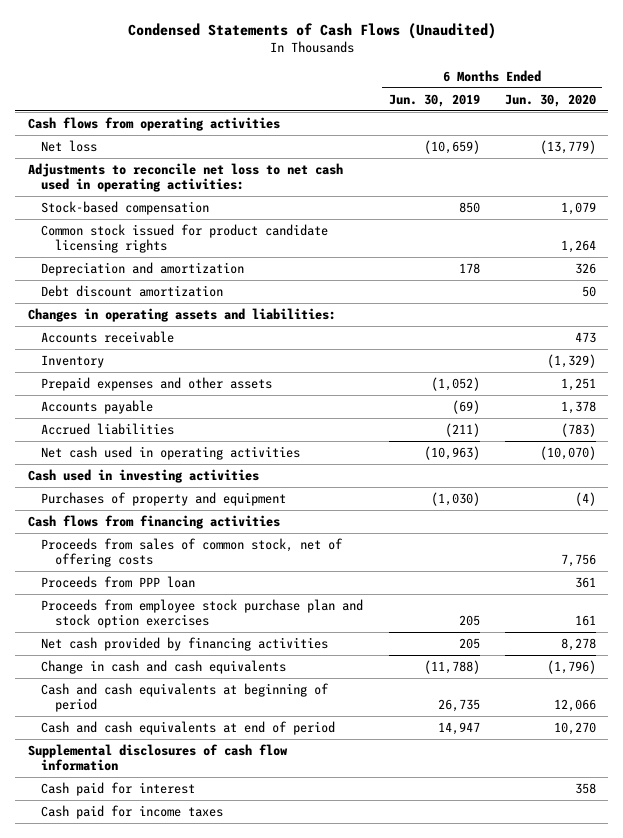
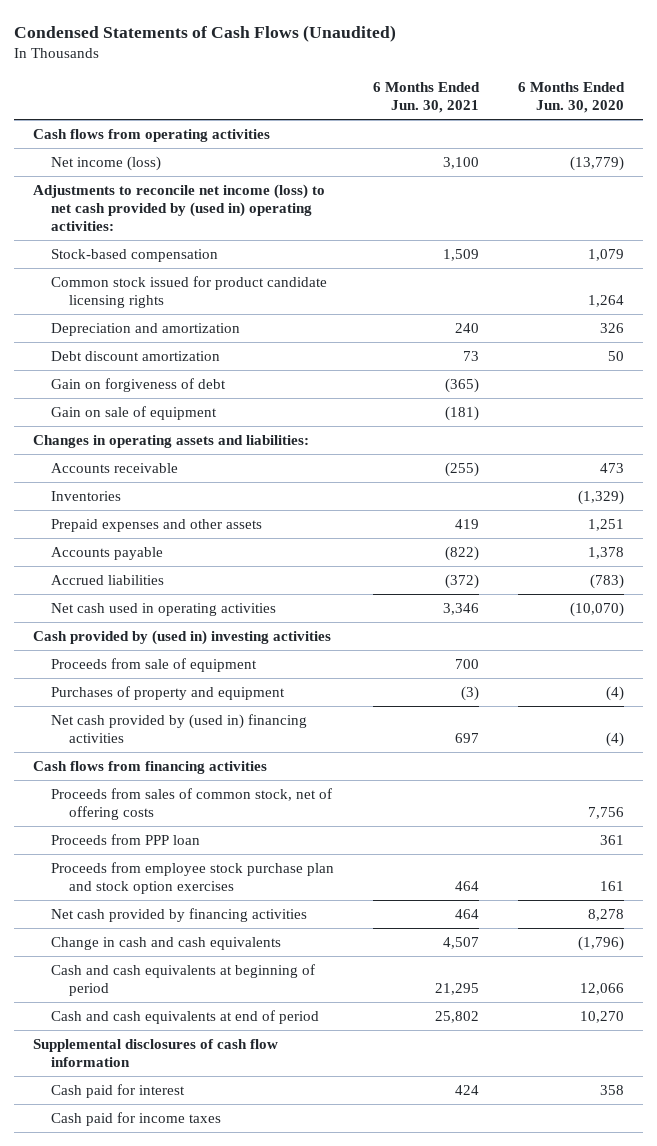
[388,93,480,107] Jun. 30, 2019 -> none
none -> [372,82,480,114] 6 Months Ended Jun. 30, 2021
[41,139,98,152] Net loss -> [51,155,162,171] Net income (loss)
[27,162,343,193] Adjustments to reconcile net loss to net cash used in operating activities: -> [33,183,326,231] Adjustments to reconcile net income (loss) to net cash provided by (used in) operating activities:
none -> [51,377,227,392] Gain on forgiveness of debt
none -> [51,405,218,420] Gain on sale of equipment
[41,354,105,368] Inventory -> [51,490,122,501] Inventories
[27,468,259,483] Cash used in investing activities -> [33,629,332,645] Cash provided by (used in) investing activities
none -> [51,657,258,672] Proceeds from sale of equipment
none -> [51,713,308,743] Net cash provided by (used in) financing activities

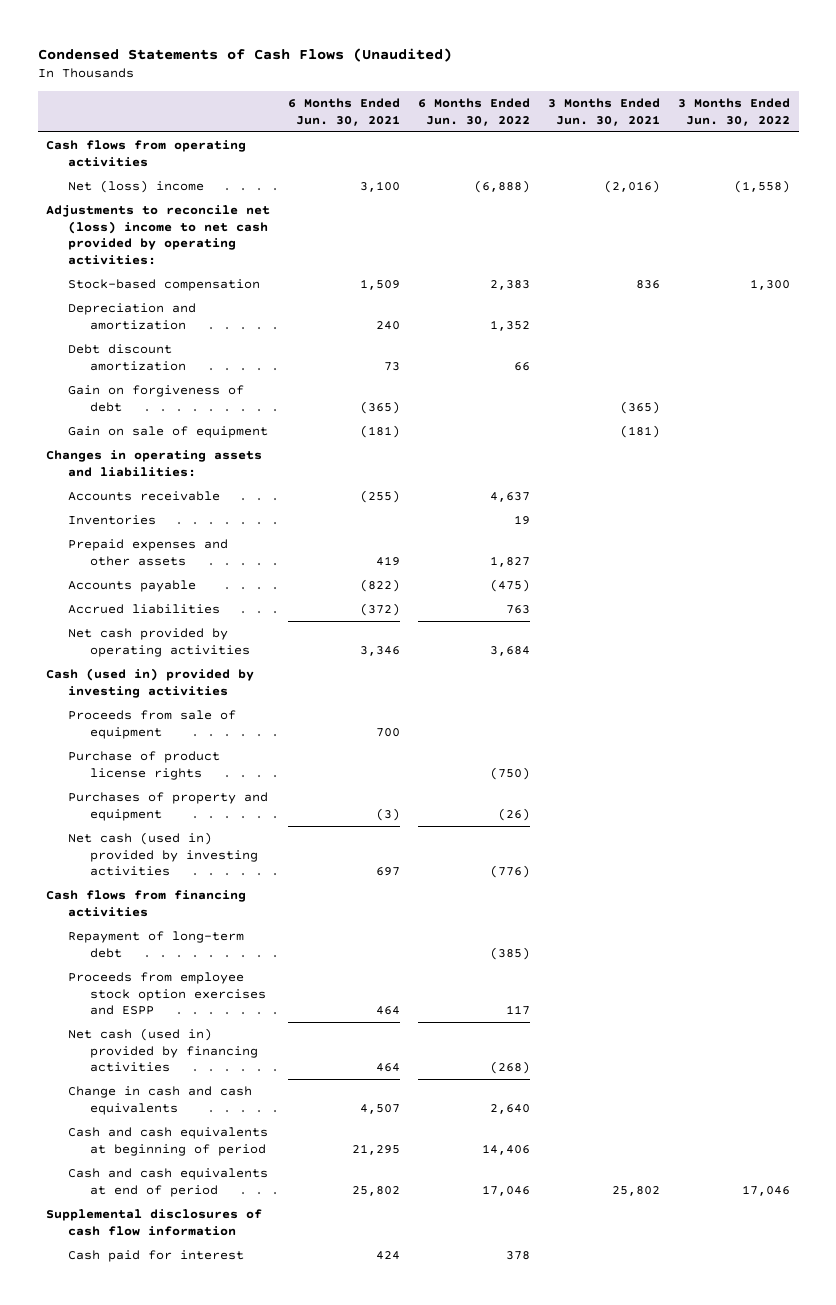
[517,82,625,114] 6 Months Ended Jun. 30, 2020 -> none
none -> [418,98,531,126] 6 Months Ended Jun. 30, 2022
none -> [548,98,661,126] 3 Months Ended Jun. 30, 2021
none -> [677,98,790,126] 3 Months Ended Jun. 30, 2022
[51,155,162,171] Net income (loss) -> [68,180,205,194] Net (loss) income
[33,183,326,231] Adjustments to reconcile net income (loss) to net cash provided by (used in) operating activities: -> [46,205,271,265] Adjustments to reconcile net (loss) income to net cash provided by operating activities:
[51,275,328,308] Common stock issued for product candidate licensing rights -> none
[51,602,277,616] Net cash used in operating activities -> [68,628,250,657] Net cash provided by operating activities
[33,629,332,645] Cash provided by (used in) investing activities -> [46,668,255,698] Cash (used in) provided by investing activities
none -> [68,751,221,780] Purchase of product license rights
[51,713,308,743] Net cash provided by (used in) financing activities -> [68,832,258,877] Net cash (used in) provided by investing activities
[51,787,333,820] Proceeds from sales of common stock, net of offering costs -> none
[51,833,201,845] Proceeds from PPP loan -> none
none -> [68,931,245,958] Repayment of long-term debt
[51,861,335,894] Proceeds from employee stock purchase plan and stock option exercises -> [68,972,266,1016] Proceeds from employee stock option exercises and ESPP
[51,907,308,922] Net cash provided by financing activities -> [68,1028,258,1073] Net cash (used in) provided by financing activities
[51,1111,222,1126] Cash paid for income taxes -> none

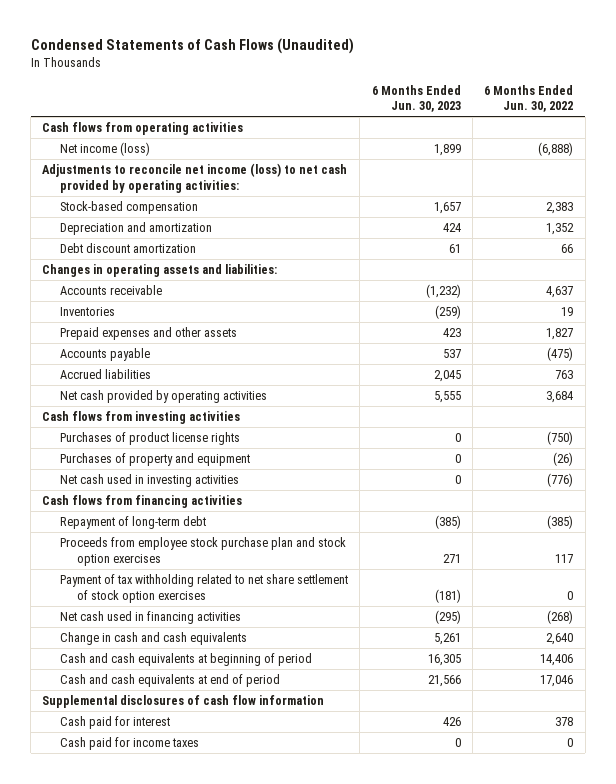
[288,98,401,126] 6 Months Ended Jun. 30, 2021 -> none
[548,98,661,126] 3 Months Ended Jun. 30, 2021 -> none
[677,98,790,126] 3 Months Ended Jun. 30, 2022 -> none
none -> [371,84,461,113] 6 Months Ended Jun. 30, 2023
[68,180,205,194] Net (loss) income -> [59,142,150,157] Net income (loss)
[46,205,271,265] Adjustments to reconcile net (loss) income to net cash provided by operating activities: -> [42,163,348,193] Adjustments to reconcile net income (loss) to net cash provided by operating activities:
[68,385,245,412] Gain on forgiveness of debt -> none
[68,426,269,439] Gain on sale of equipment -> none
[68,710,237,739] Proceeds from sale of equipment -> none
[46,668,255,698] Cash (used in) provided by investing activities -> [42,411,241,425] Cash flows from investing activities
[68,751,221,780] Purchase of product license rights -> [59,432,240,446] Purchases of product license rights
[68,832,258,877] Net cash (used in) provided by investing activities -> [59,474,239,488] Net cash used in investing activities
[68,972,266,1016] Proceeds from employee stock option exercises and ESPP -> [59,537,346,566] Proceeds from employee stock purchase plan and stock option exercises
none -> [59,574,348,603] Payment of tax withholding related to net share settlement of stock option exercises
[68,1028,258,1073] Net cash (used in) provided by financing activities -> [59,611,241,625] Net cash used in financing activities
none -> [59,737,199,751] Cash paid for income taxes

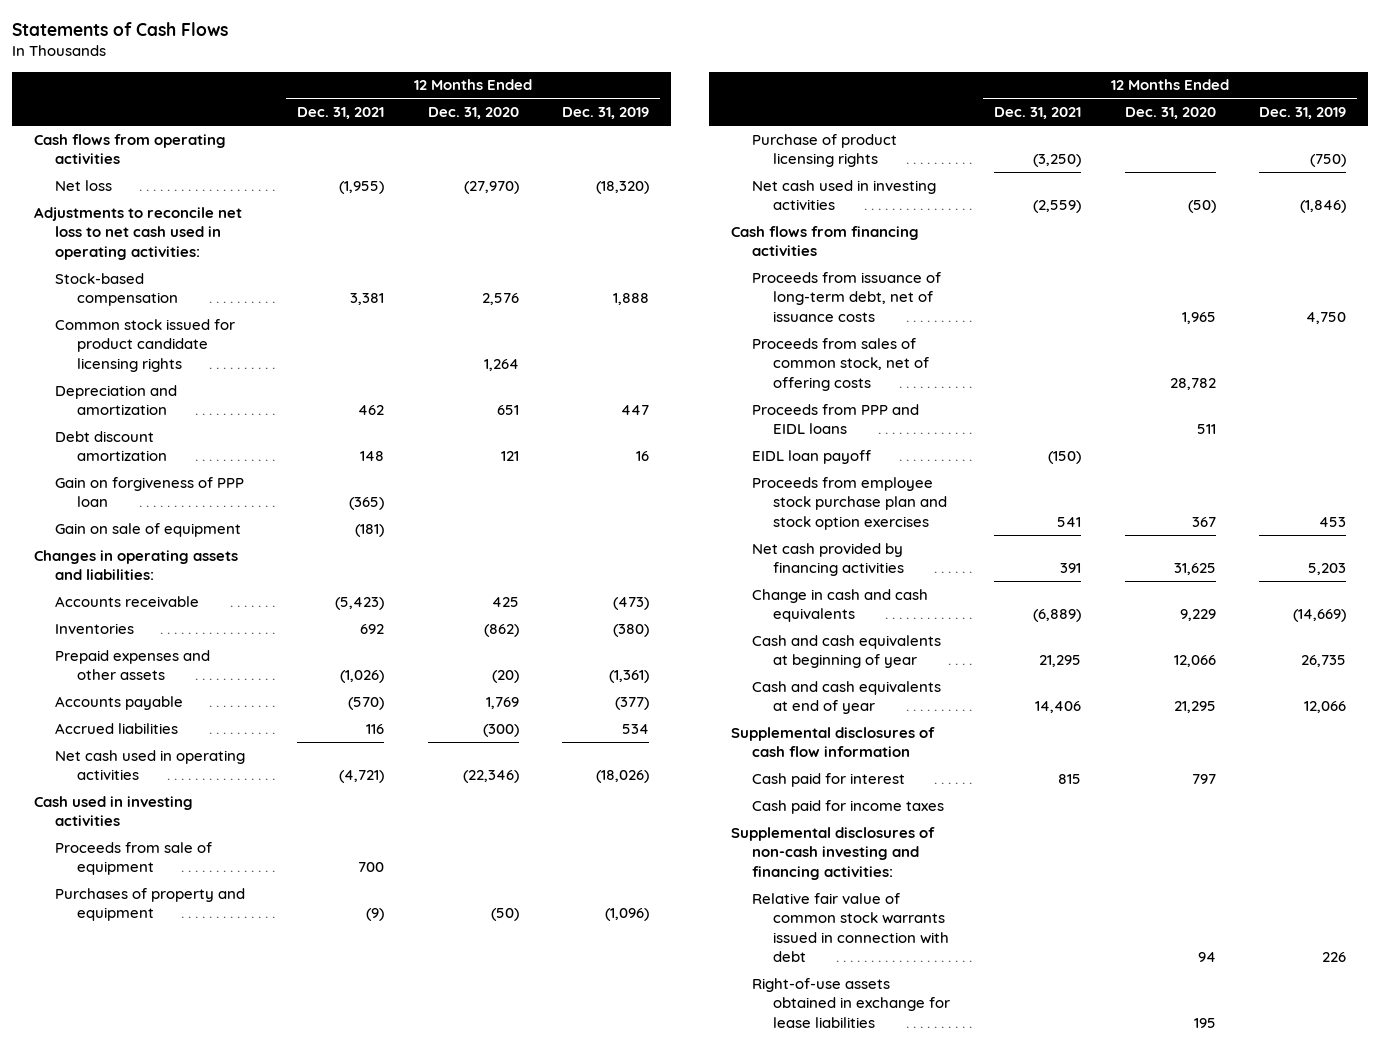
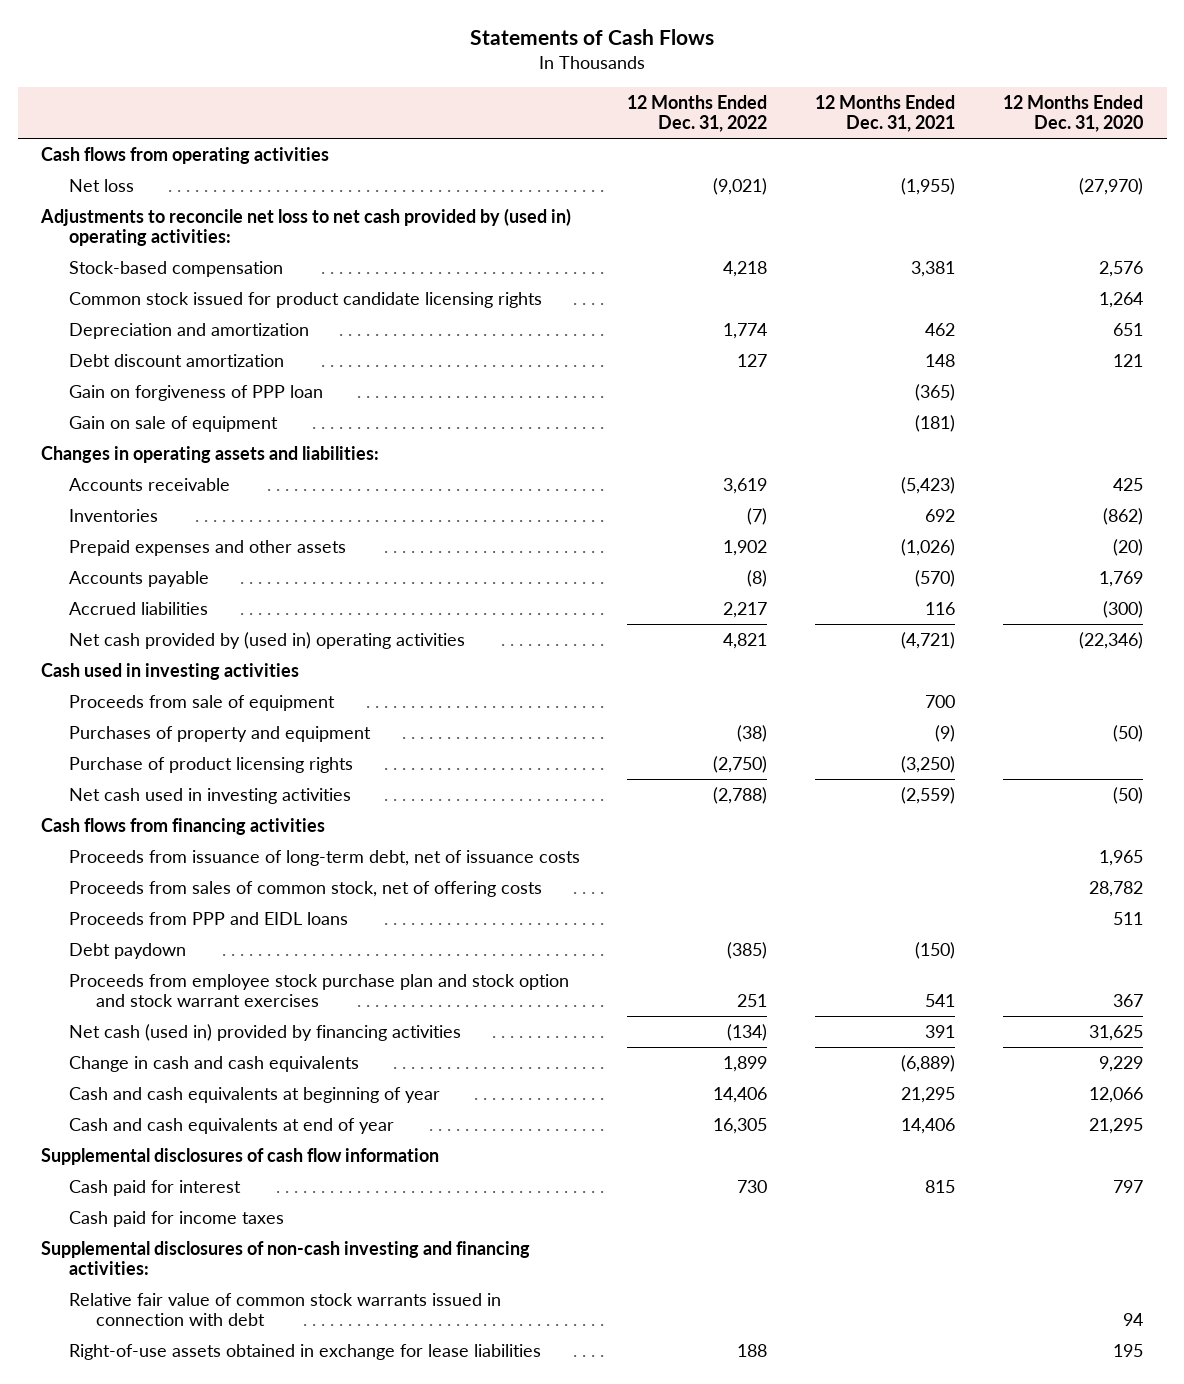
[562,107,650,120] Dec. 31, 2019 -> none
none -> [627,94,768,133] 12 Months Ended Dec. 31, 2022
[34,206,243,260] Adjustments to reconcile net loss to net cash used in operating activities: -> [40,207,572,247] Adjustments to reconcile net loss to net cash provided by (used in) operating activities:
[55,749,246,781] Net cash used in operating activities -> [68,631,465,649] Net cash provided by (used in) operating activities
[752,449,872,464] EIDL loan payoff -> [68,942,186,959] Debt paydown
[752,476,948,530] Proceeds from employee stock purchase plan and stock option exercises -> [68,973,569,1008] Proceeds from employee stock purchase plan and stock option and stock warrant exercises
[752,542,905,577] Net cash provided by financing activities -> [68,1023,461,1041] Net cash (used in) provided by financing activities

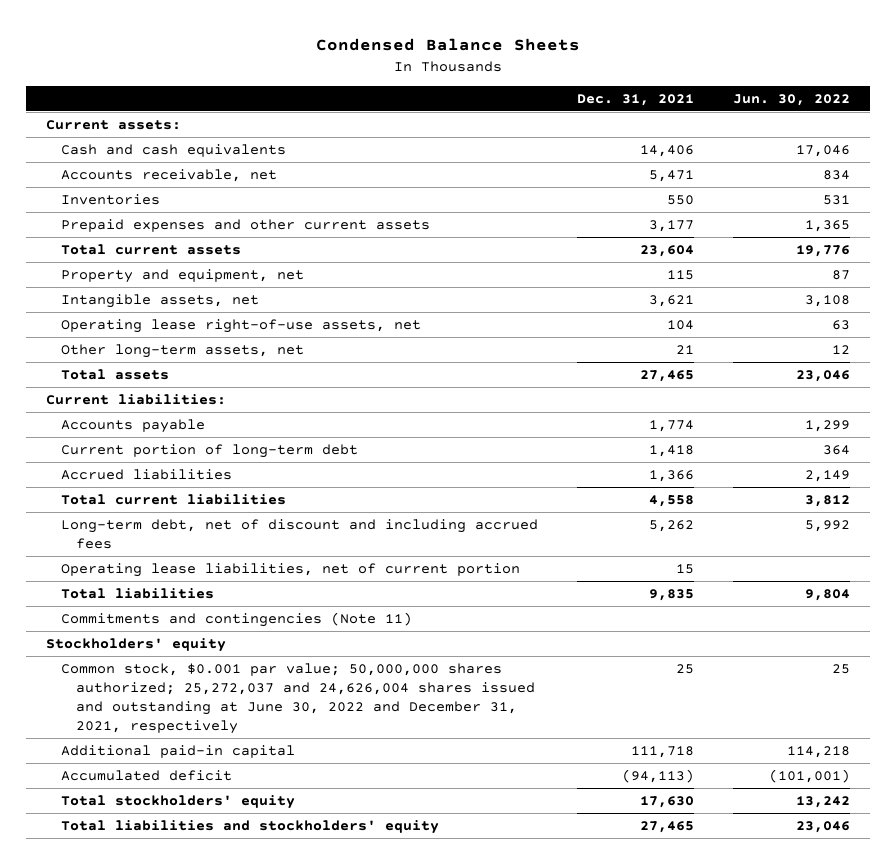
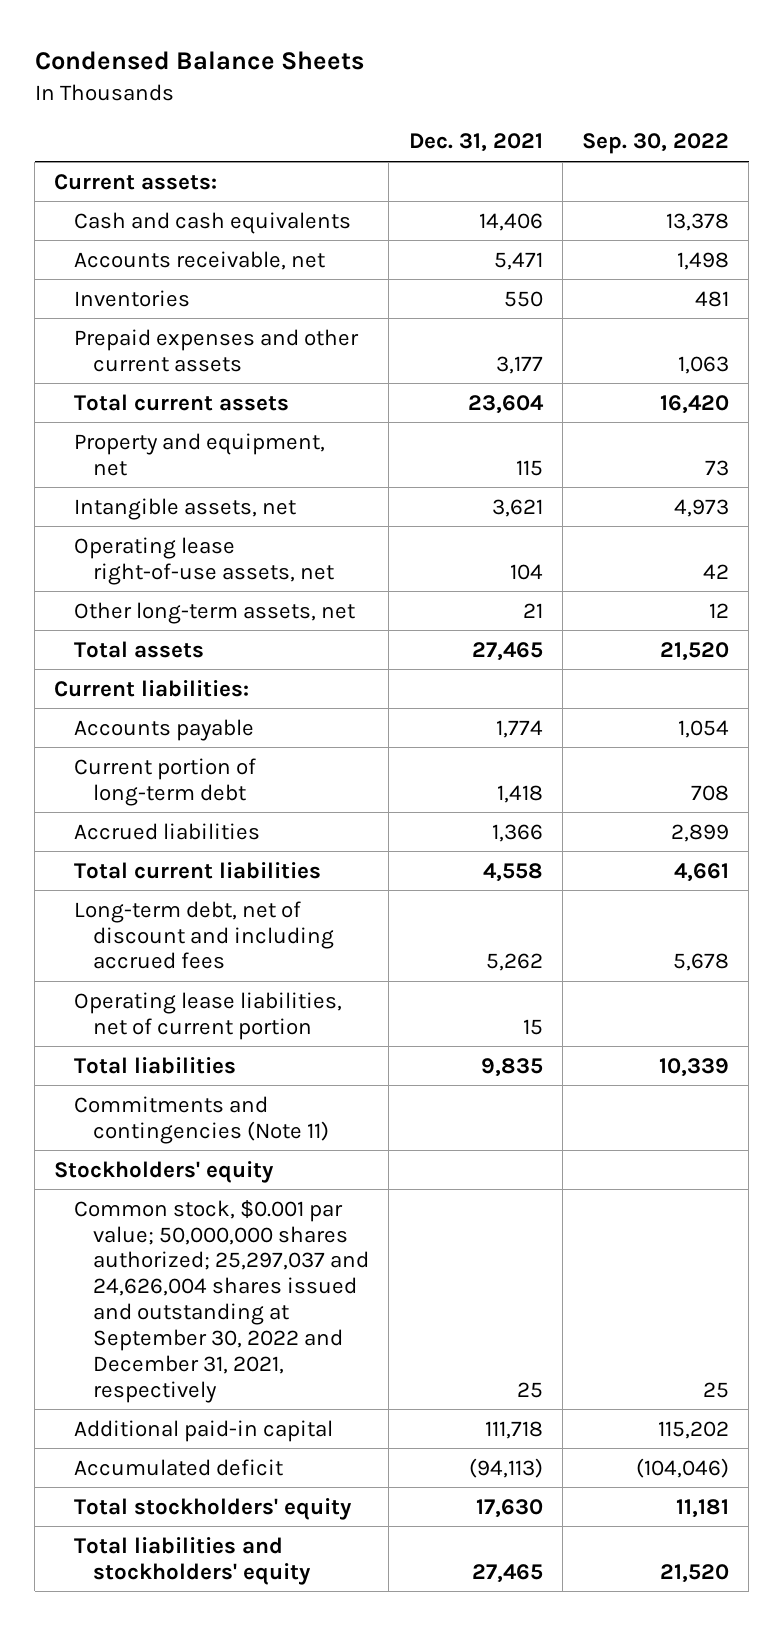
[733,93,851,106] Jun. 30, 2022 -> none
none -> [581,133,729,155] Sep. 30, 2022
[60,662,535,734] Common stock, $0.001 par value; 50,000,000 shares authorized; 25,272,037 and 24,626,004 shares issued and outstanding at June 30, 2022 and December 31, 2021, respectively -> [73,1199,370,1403] Common stock, $0.001 par value; 50,000,000 shares authorized; 25,297,037 and 24,626,004 shares issued and outstanding at September 30, 2022 and December 31, 2021, respectively

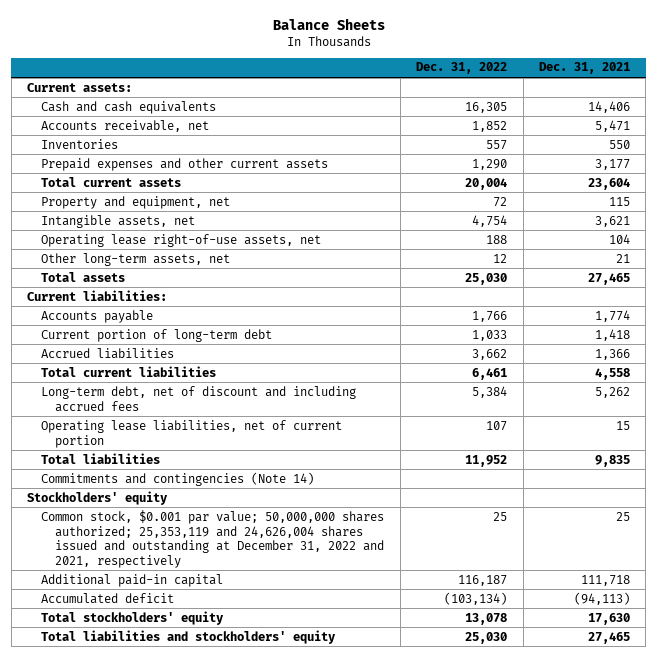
[34,51,364,71] Condensed Balance Sheets -> [272,17,385,30] Balance Sheets
[581,133,729,155] Sep. 30, 2022 -> none
none -> [416,62,508,75] Dec. 31, 2022
[73,1095,330,1144] Commitments and contingencies (Note 11) -> [41,471,315,486] Commitments and contingencies (Note 14)
[73,1199,370,1403] Common stock, $0.001 par value; 50,000,000 shares authorized; 25,297,037 and 24,626,004 shares issued and outstanding at September 30, 2022 and December 31, 2021, respectively -> [41,509,385,568] Common stock, $0.001 par value; 50,000,000 shares authorized; 25,353,119 and 24,626,004 shares issued and outstanding at December 31, 2022 and 2021, respectively

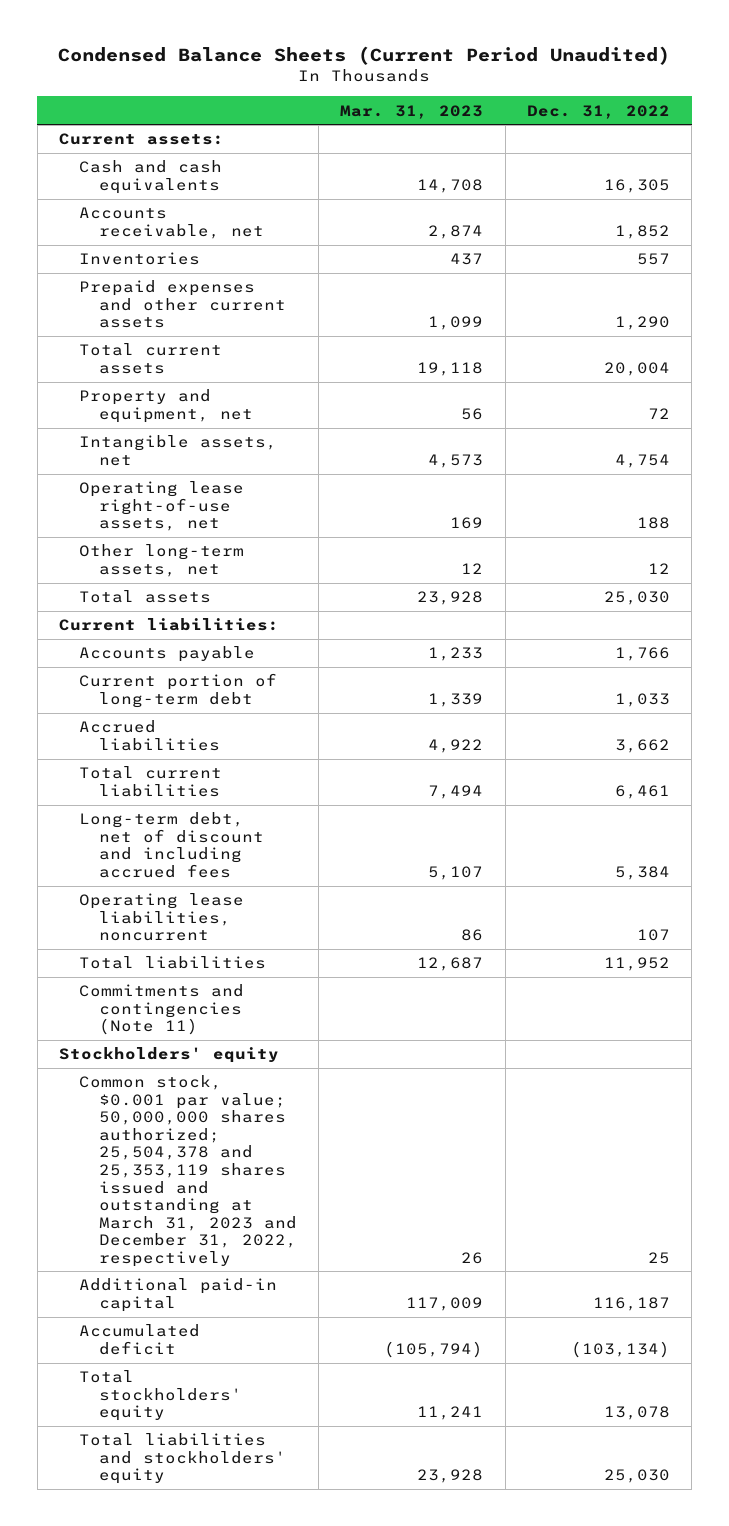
[272,17,385,30] Balance Sheets -> [58,45,671,65] Condensed Balance Sheets (Current Period Unaudited)
[538,62,630,75] Dec. 31, 2021 -> none
none -> [340,104,484,119] Mar. 31, 2023
[41,419,343,448] Operating lease liabilities, net of current portion -> [78,893,244,942] Operating lease liabilities, noncurrent
[41,471,315,486] Commitments and contingencies (Note 14) -> [78,984,244,1036] Commitments and contingencies (Note 11)
[41,509,385,568] Common stock, $0.001 par value; 50,000,000 shares authorized; 25,353,119 and 24,626,004 shares issued and outstanding at December 31, 2022 and 2021, respectively -> [78,1075,297,1267] Common stock, $0.001 par value; 50,000,000 shares authorized; 25,504,378 and 25,353,119 shares issued and outstanding at March 31, 2023 and December 31, 2022, respectively

